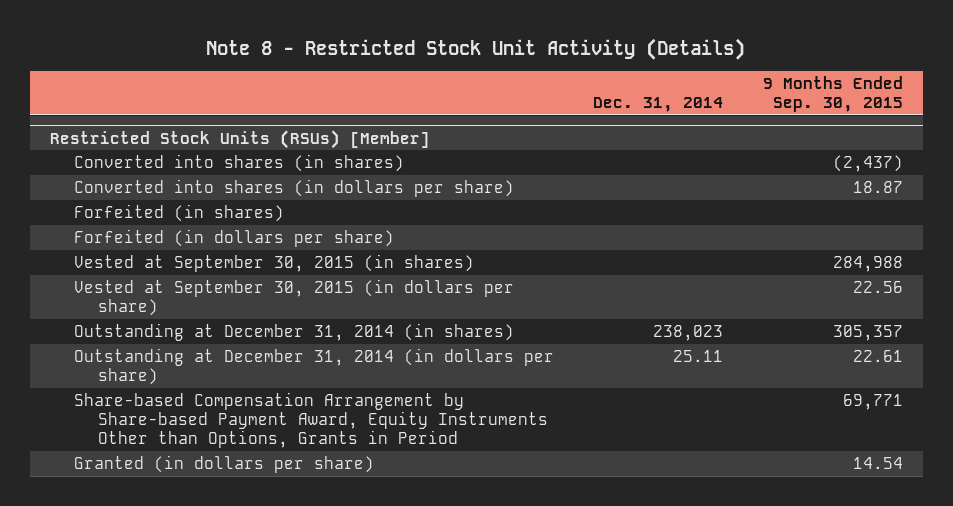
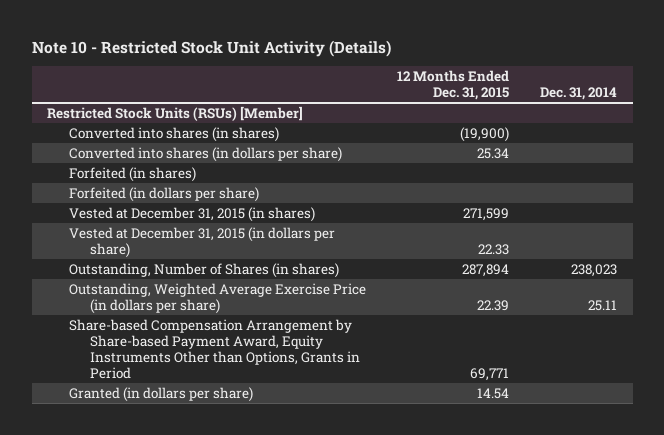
[206,37,746,60] Note 8 - Restricted Stock Unit Activity (Details) -> [31,39,391,57] Note 10 - Restricted Stock Unit Activity (Details)
[763,75,904,112] 9 Months Ended Sep. 30, 2015 -> none
none -> [396,69,509,100] 12 Months Ended Dec. 31, 2015
[73,254,474,273] Vested at September 30, 2015 (in shares) -> [68,206,315,222] Vested at December 31, 2015 (in shares)
[73,279,514,317] Vested at September 30, 2015 (in dollars per share) -> [68,226,335,258] Vested at December 31, 2015 (in dollars per share)
[73,323,514,342] Outstanding at December 31, 2014 (in shares) -> [68,262,339,278] Outstanding, Number of Shares (in shares)
[73,348,554,386] Outstanding at December 31, 2014 (in dollars per share) -> [68,282,366,314] Outstanding, Weighted Average Exercise Price (in dollars per share)

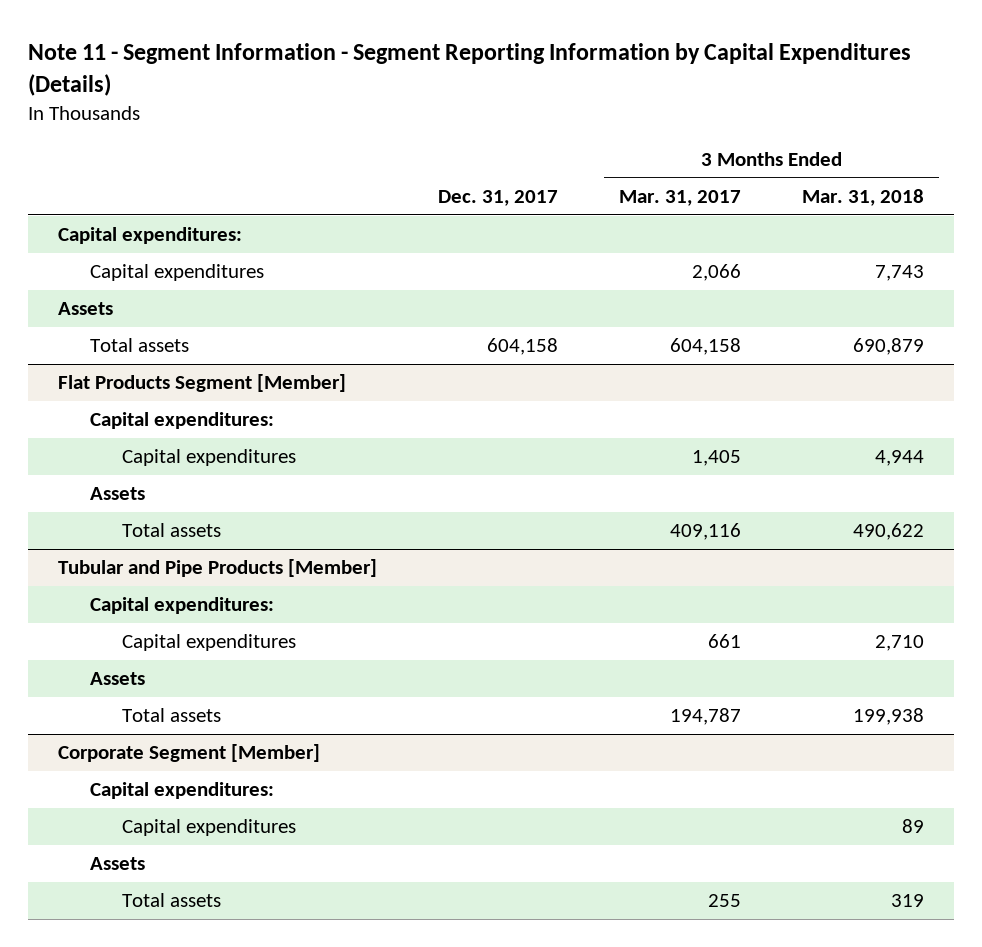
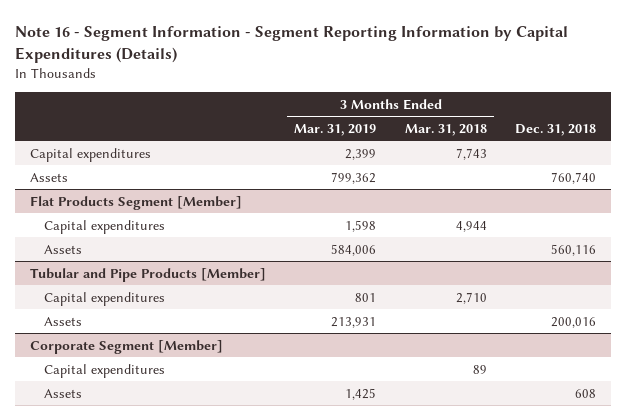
[28,43,912,96] Note 11 - Segment Information - Segment Reporting Information by Capital Expenditures (Details) -> [15,26,569,64] Note 16 - Segment Information - Segment Reporting Information by Capital Expenditures (Details)
[438,189,559,206] Dec. 31, 2017 -> none
[619,189,742,206] Mar. 31, 2017 -> none
none -> [294,123,377,136] Mar. 31, 2019
none -> [515,123,597,136] Dec. 31, 2018
[58,227,243,245] Capital expenditures: -> none
[90,338,190,353] Total assets -> none
[90,412,275,430] Capital expenditures: -> none
[122,523,222,538] Total assets -> none
[90,597,275,615] Capital expenditures: -> none
[122,708,222,723] Total assets -> none
[90,782,275,800] Capital expenditures: -> none
[122,893,222,908] Total assets -> none

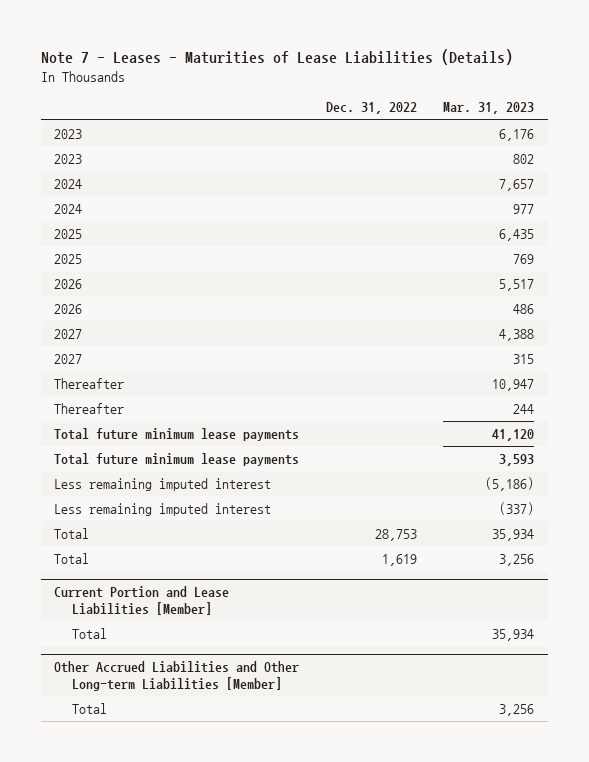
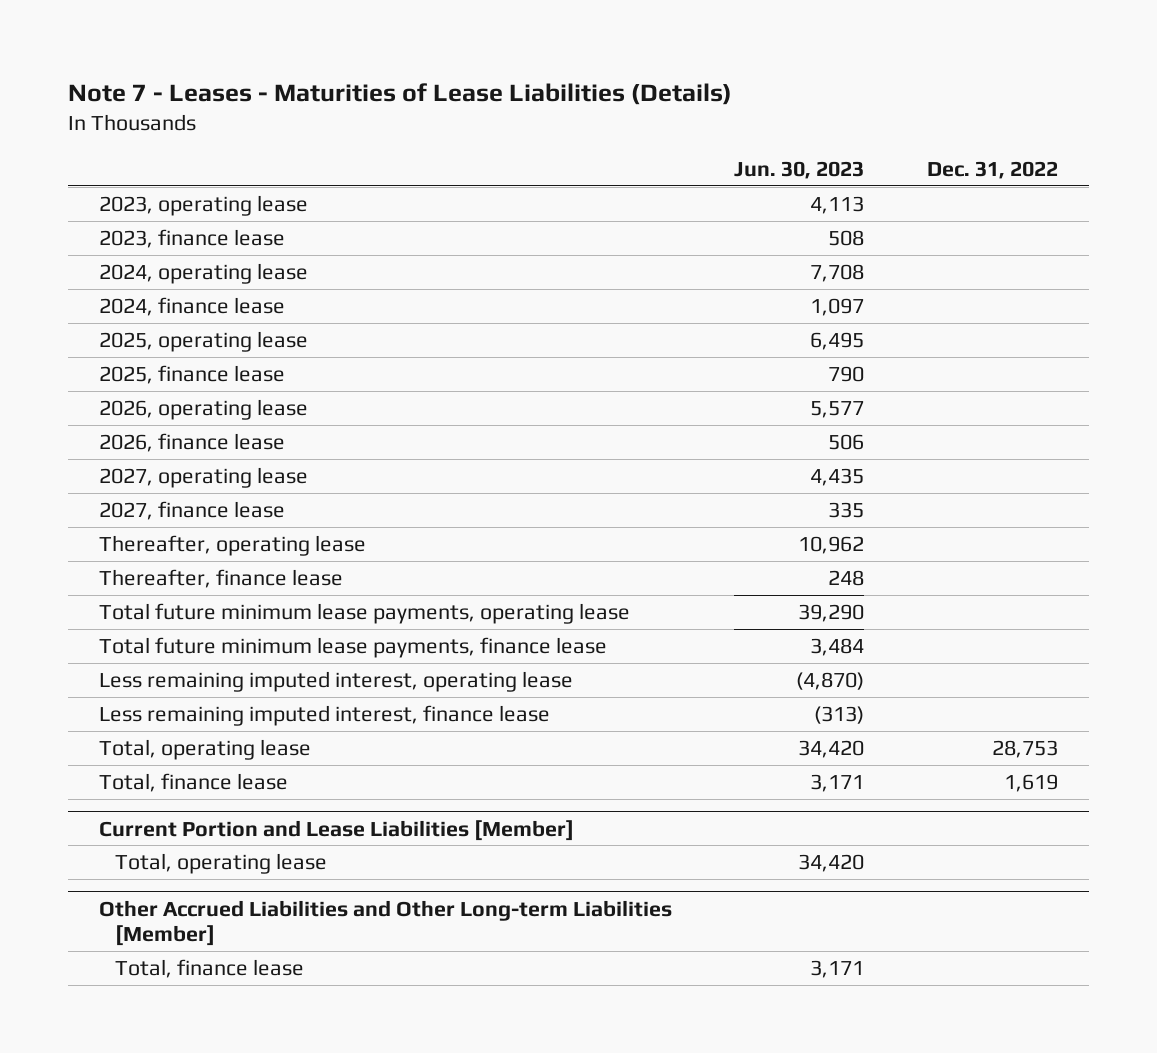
[443,102,535,115] Mar. 31, 2023 -> none
none -> [734,160,865,179] Jun. 30, 2023
[54,128,83,139] 2023 -> [99,194,309,216] 2023, operating lease
[54,153,83,164] 2023 -> [99,228,286,248] 2023, finance lease
[54,178,83,189] 2024 -> [99,262,309,284] 2024, operating lease
[54,203,83,214] 2024 -> [99,296,286,316] 2024, finance lease
[54,228,83,239] 2025 -> [99,330,309,352] 2025, operating lease
[54,253,83,264] 2025 -> [99,364,286,384] 2025, finance lease
[54,278,83,289] 2026 -> [99,398,309,420] 2026, operating lease
[54,303,83,314] 2026 -> [99,432,286,452] 2026, finance lease
[54,328,83,339] 2027 -> [99,466,309,488] 2027, operating lease
[54,353,83,364] 2027 -> [99,500,286,520] 2027, finance lease
[54,377,125,389] Thereafter -> [99,534,367,556] Thereafter, operating lease
[54,402,125,414] Thereafter -> [99,568,344,588] Thereafter, finance lease
[54,427,300,441] Total future minimum lease payments -> [99,602,631,624] Total future minimum lease payments, operating lease
[54,452,300,466] Total future minimum lease payments -> [99,636,608,658] Total future minimum lease payments, finance lease
[54,477,272,491] Less remaining imputed interest -> [99,670,574,692] Less remaining imputed interest, operating lease
[54,502,272,516] Less remaining imputed interest -> [99,704,551,726] Less remaining imputed interest, finance lease
[54,527,90,539] Total -> [99,738,312,760] Total, operating lease
[54,552,90,564] Total -> [99,772,289,792] Total, finance lease
[71,627,107,639] Total -> [114,852,327,874] Total, operating lease
[71,702,107,714] Total -> [114,958,304,978] Total, finance lease

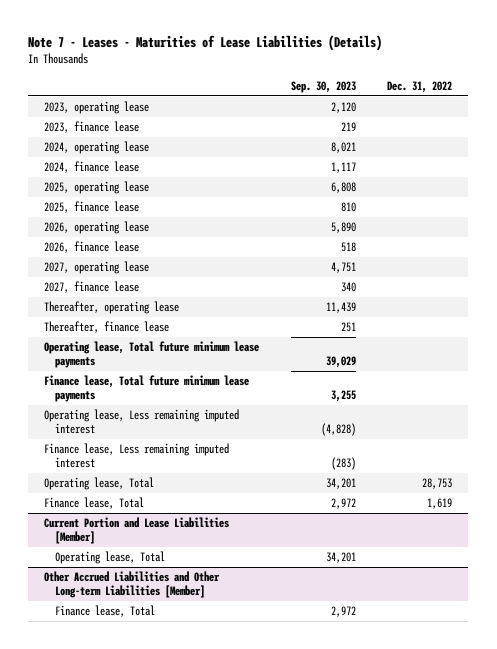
[734,160,865,179] Jun. 30, 2023 -> none
none -> [290,80,356,93] Sep. 30, 2023
[99,602,631,624] Total future minimum lease payments, operating lease -> [44,341,260,369] Operating lease, Total future minimum lease payments
[99,636,608,658] Total future minimum lease payments, finance lease -> [44,375,250,403] Finance lease, Total future minimum lease payments
[99,670,574,692] Less remaining imputed interest, operating lease -> [44,409,240,435] Operating lease, Less remaining imputed interest
[99,704,551,726] Less remaining imputed interest, finance lease -> [44,443,230,469] Finance lease, Less remaining imputed interest
[99,738,312,760] Total, operating lease -> [44,477,155,491] Operating lease, Total
[99,772,289,792] Total, finance lease -> [44,497,145,510] Finance lease, Total
[114,852,327,874] Total, operating lease -> [55,551,166,565] Operating lease, Total
[114,958,304,978] Total, finance lease -> [55,605,156,618] Finance lease, Total

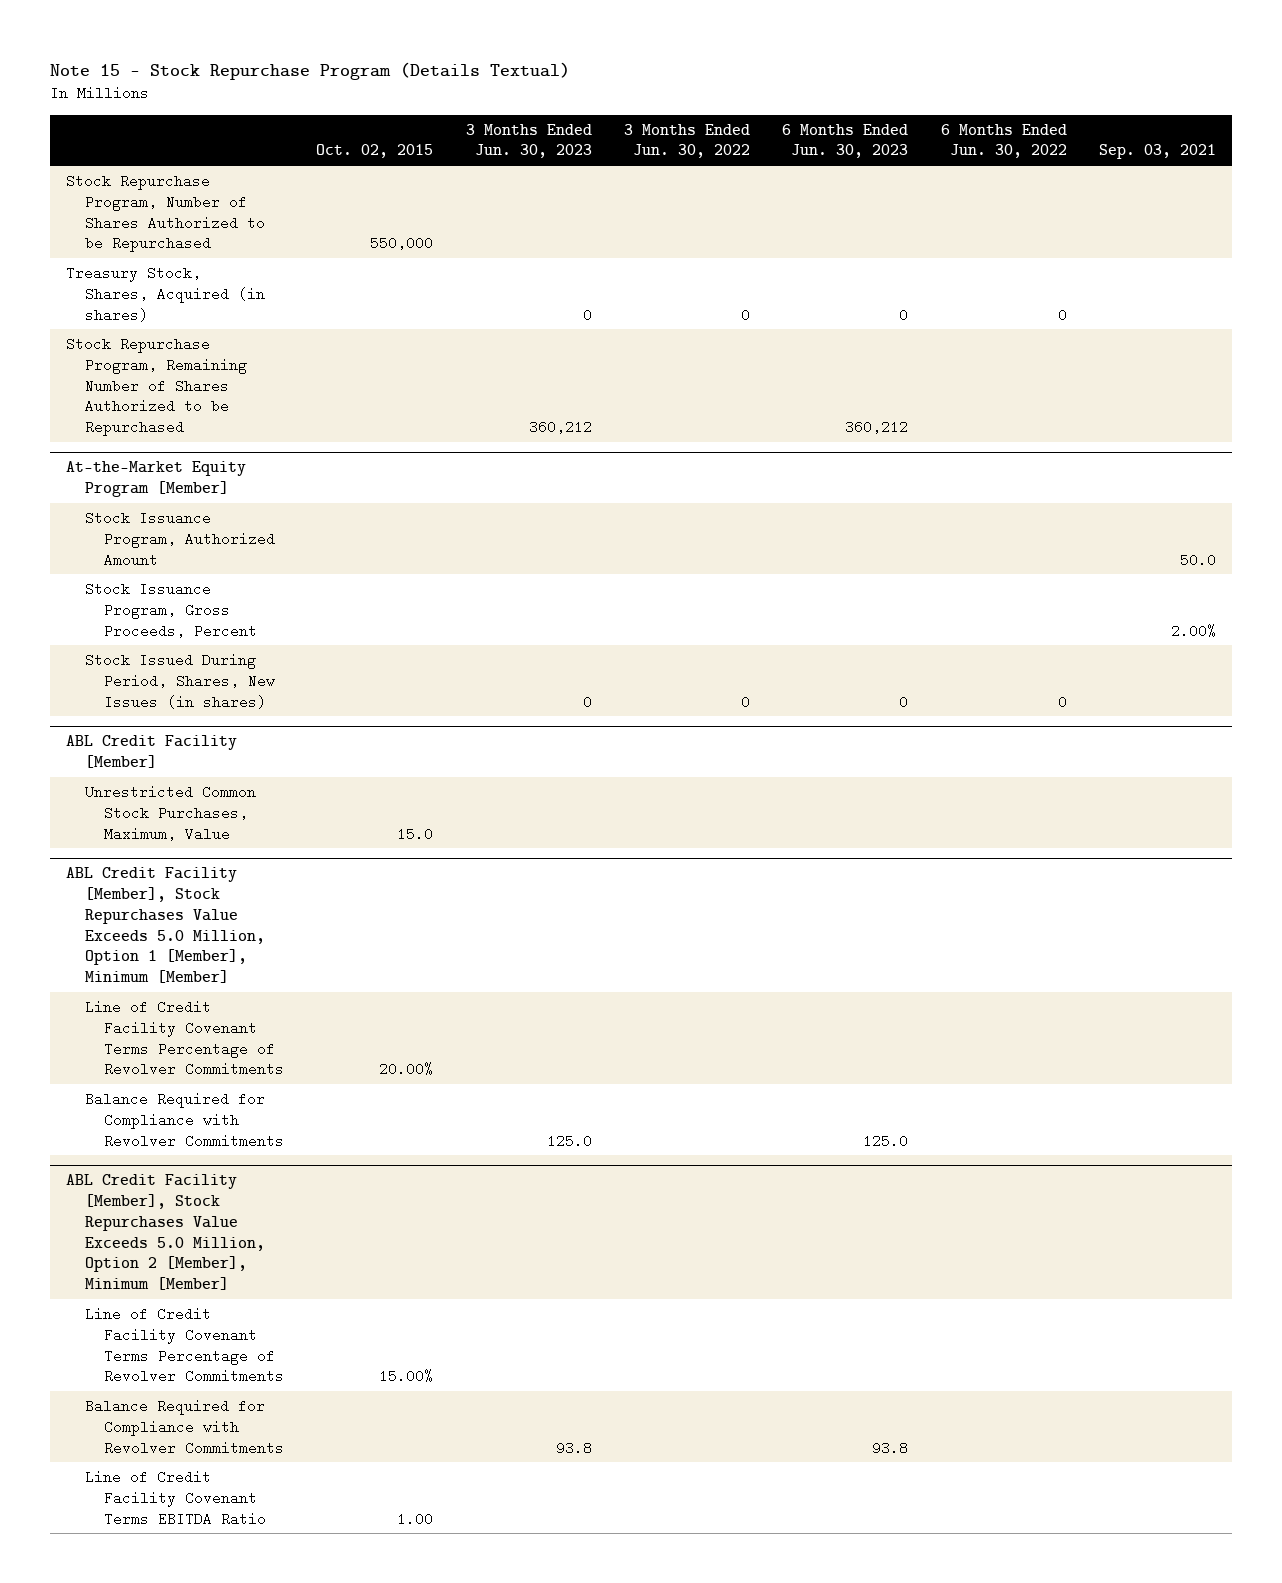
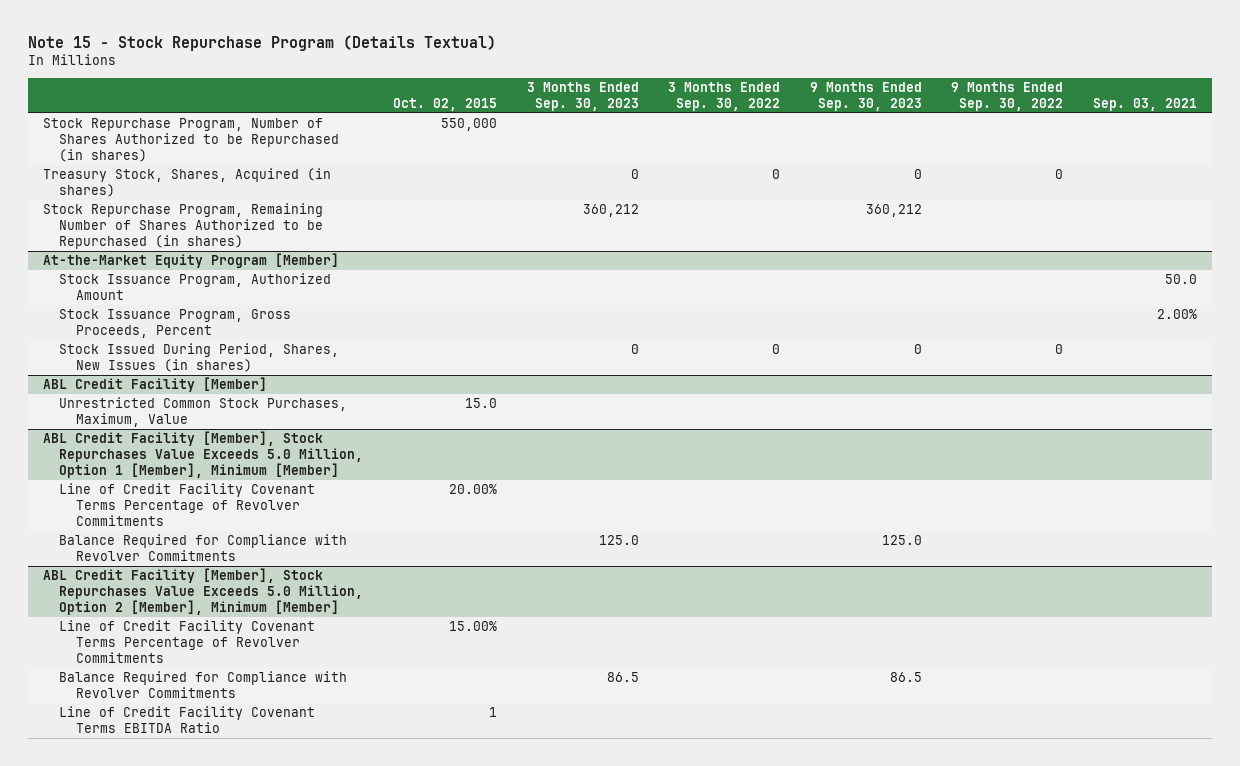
[465,123,592,159] 3 Months Ended Jun. 30, 2023 -> none
[624,123,751,159] 3 Months Ended Jun. 30, 2022 -> none
[782,123,909,159] 6 Months Ended Jun. 30, 2023 -> none
[940,123,1067,159] 6 Months Ended Jun. 30, 2022 -> none
none -> [526,81,639,111] 3 Months Ended Sep. 30, 2023
none -> [668,81,781,111] 3 Months Ended Sep. 30, 2022
none -> [809,81,922,111] 9 Months Ended Sep. 30, 2023
none -> [951,81,1064,111] 9 Months Ended Sep. 30, 2022
[65,173,265,253] Stock Repurchase Program, Number of Shares Authorized to be Repurchased -> [42,118,340,162] Stock Repurchase Program, Number of Shares Authorized to be Repurchased (in shares)
[65,336,247,437] Stock Repurchase Program, Remaining Number of Shares Authorized to be Repurchased -> [42,203,324,249] Stock Repurchase Program, Remaining Number of Shares Authorized to be Repurchased (in shares)
[397,1511,434,1526] 1.00 -> [489,707,498,718] 1

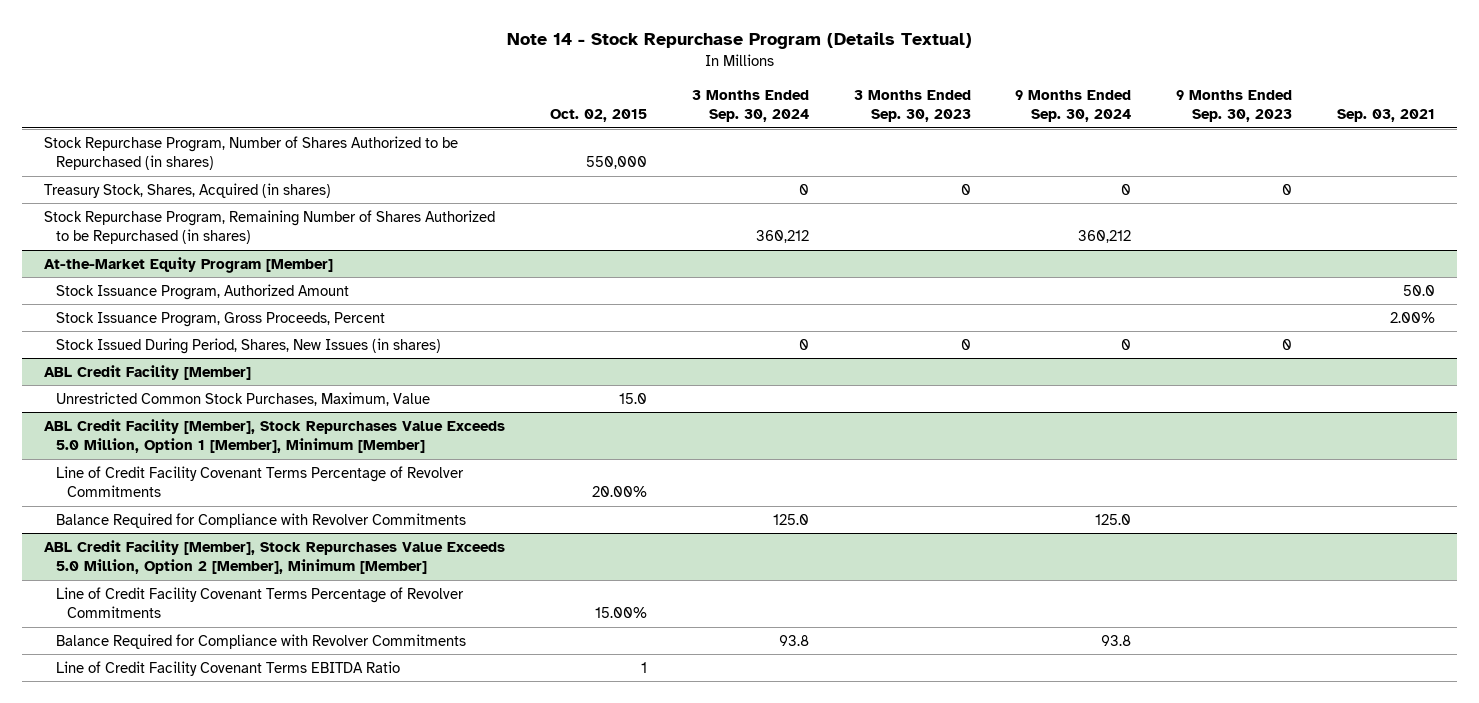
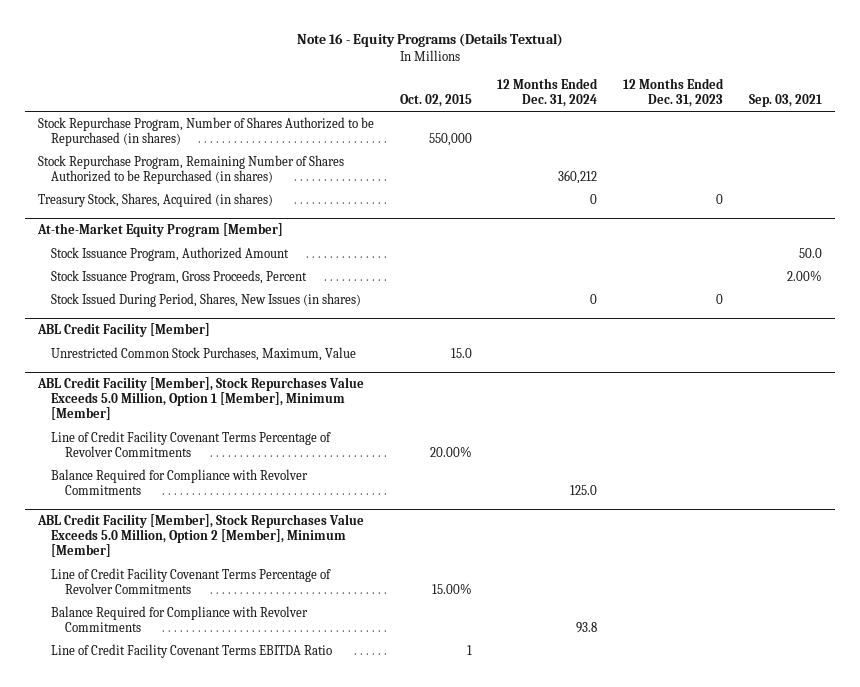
[506,32,972,50] Note 14 - Stock Repurchase Program (Details Textual) -> [296,32,563,47] Note 16 - Equity Programs (Details Textual)
[691,89,809,123] 3 Months Ended Sep. 30, 2024 -> none
[853,89,971,123] 3 Months Ended Sep. 30, 2023 -> none
[1015,89,1132,123] 9 Months Ended Sep. 30, 2024 -> none
[1176,89,1293,123] 9 Months Ended Sep. 30, 2023 -> none
none -> [497,77,599,107] 12 Months Ended Dec. 31, 2024
none -> [623,77,725,107] 12 Months Ended Dec. 31, 2023
[44,182,332,198] Treasury Stock, Shares, Acquired (in shares) -> [37,192,273,207] Treasury Stock, Shares, Acquired (in shares)

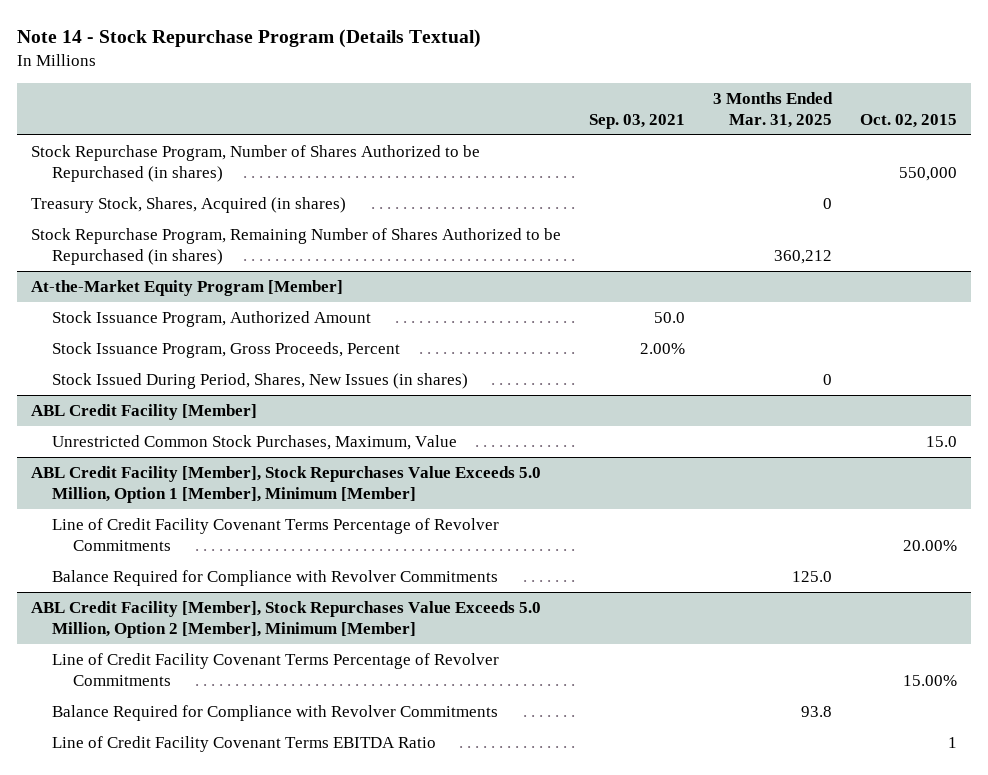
[296,32,563,47] Note 16 - Equity Programs (Details Textual) -> [17,29,482,49] Note 14 - Stock Repurchase Program (Details Textual)
[497,77,599,107] 12 Months Ended Dec. 31, 2024 -> none
[623,77,725,107] 12 Months Ended Dec. 31, 2023 -> none
none -> [712,92,833,128] 3 Months Ended Mar. 31, 2025
[37,154,344,184] Stock Repurchase Program, Remaining Number of Shares Authorized to be Repurchased (in shares) -> [30,228,561,265] Stock Repurchase Program, Remaining Number of Shares Authorized to be Repurchased (in shares)

